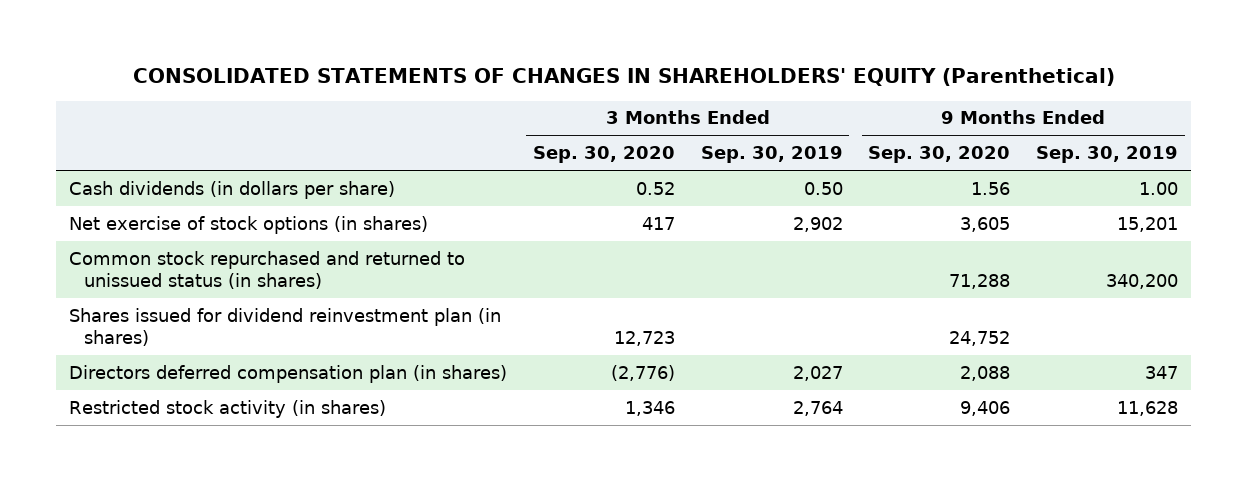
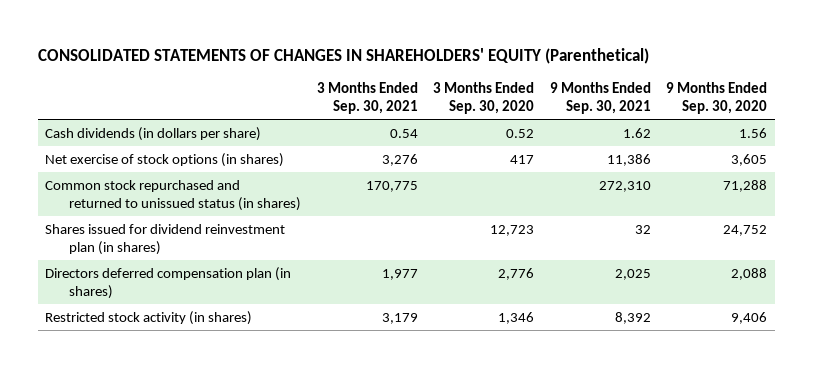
[700,146,843,164] Sep. 30, 2019 -> none
[1036,146,1179,164] Sep. 30, 2019 -> none
none -> [316,82,418,115] 3 Months Ended Sep. 30, 2021
none -> [549,82,651,115] 9 Months Ended Sep. 30, 2021
[610,364,675,381] (2,776) -> [498,267,535,280] 2,776

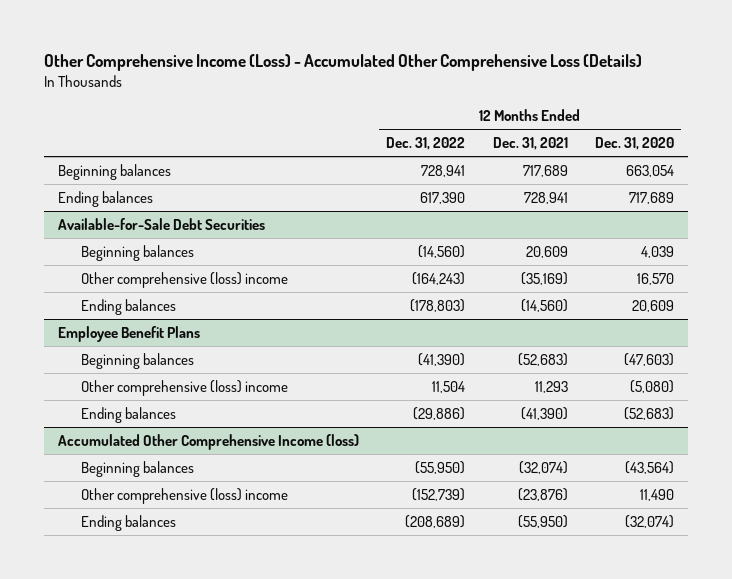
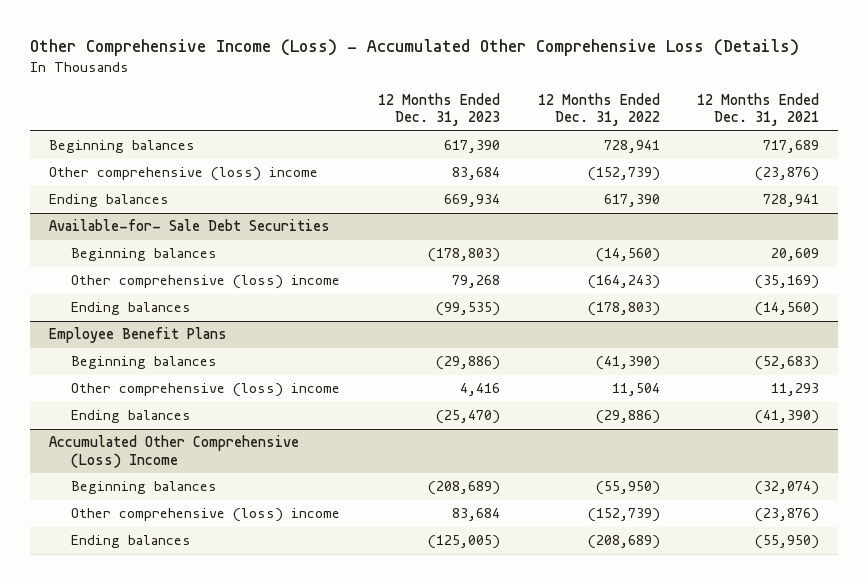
[594,137,674,151] Dec. 31, 2020 -> none
none -> [378,93,501,127] 12 Months Ended Dec. 31, 2023
none -> [48,167,318,182] Other comprehensive (loss) income
[57,217,265,230] Available-for-Sale Debt Securities -> [48,219,330,232] Available-for- Sale Debt Securities
[57,433,359,450] Accumulated Other Comprehensive Income (loss) -> [48,435,299,468] Accumulated Other Comprehensive (Loss) Income

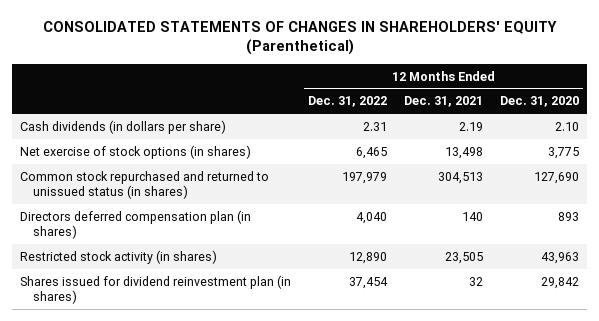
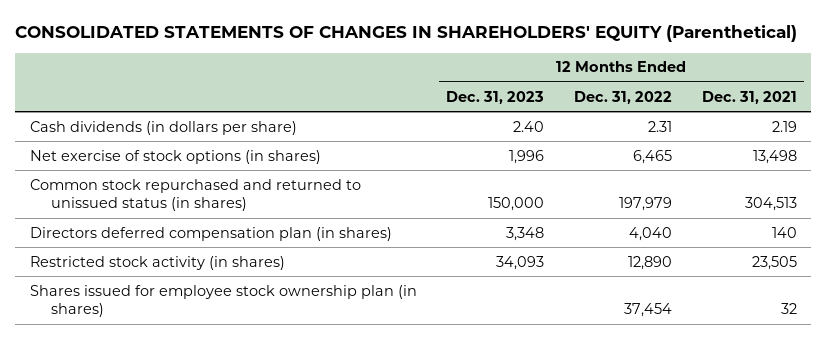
[500,96,580,108] Dec. 31, 2020 -> none
none -> [446,90,545,104] Dec. 31, 2023
[20,274,292,304] Shares issued for dividend reinvestment plan (in shares) -> [29,284,417,318] Shares issued for employee stock ownership plan (in shares)

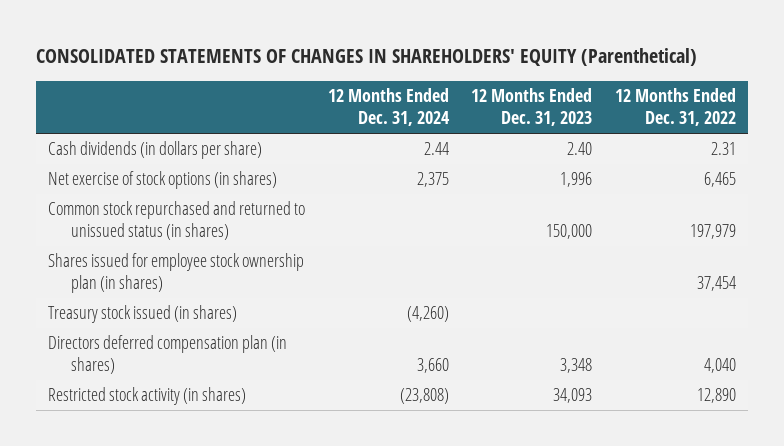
[701,90,797,104] Dec. 31, 2021 -> none
none -> [327,88,450,127] 12 Months Ended Dec. 31, 2024
[29,284,417,318] Shares issued for employee stock ownership plan (in shares) -> [47,253,304,294] Shares issued for employee stock ownership plan (in shares)
none -> [47,305,237,324] Treasury stock issued (in shares)

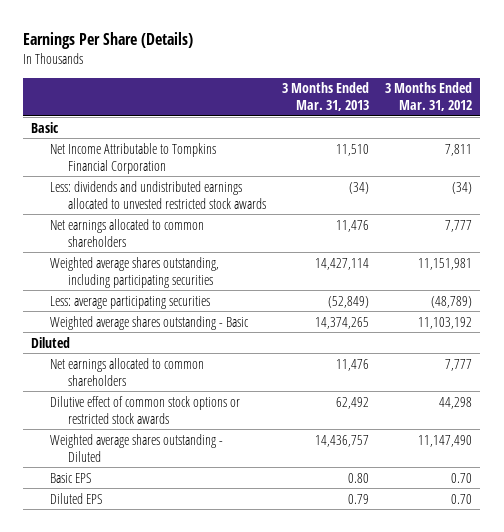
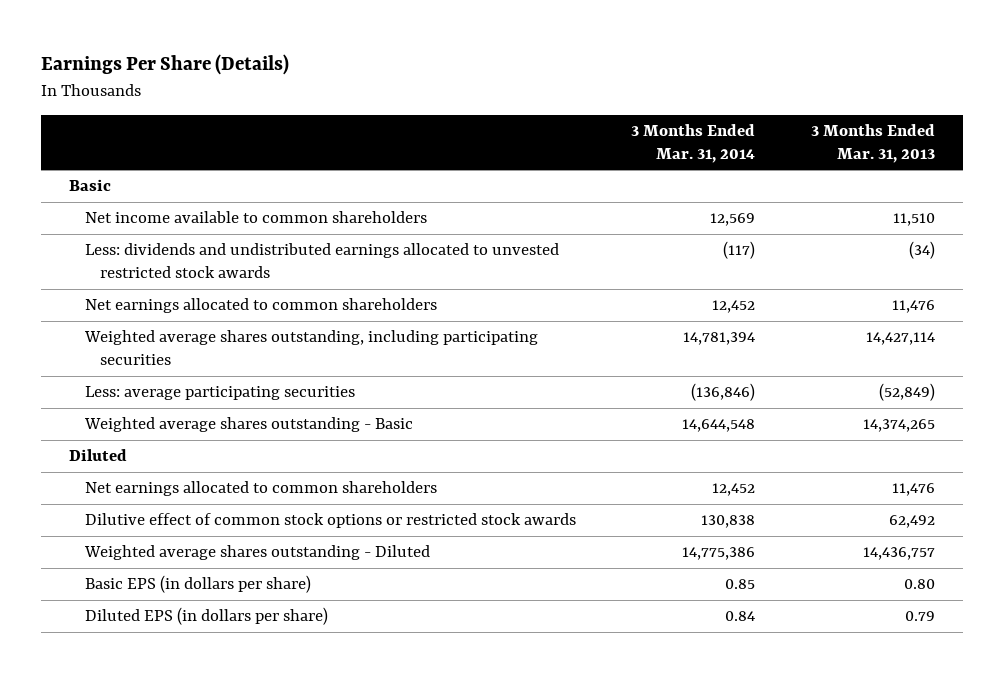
[385,82,473,112] 3 Months Ended Mar. 31, 2012 -> none
none -> [631,124,756,163] 3 Months Ended Mar. 31, 2014
[49,142,216,174] Net Income Attributable to Tompkins Financial Corporation -> [84,211,427,224] Net income available to common shareholders
[49,472,92,483] Basic EPS -> [84,575,311,594] Basic EPS (in dollars per share)
[49,492,103,504] Diluted EPS -> [84,607,328,626] Diluted EPS (in dollars per share)

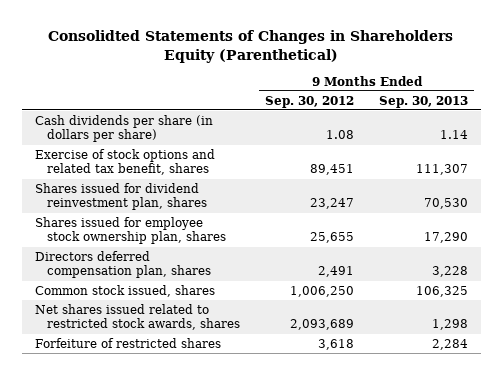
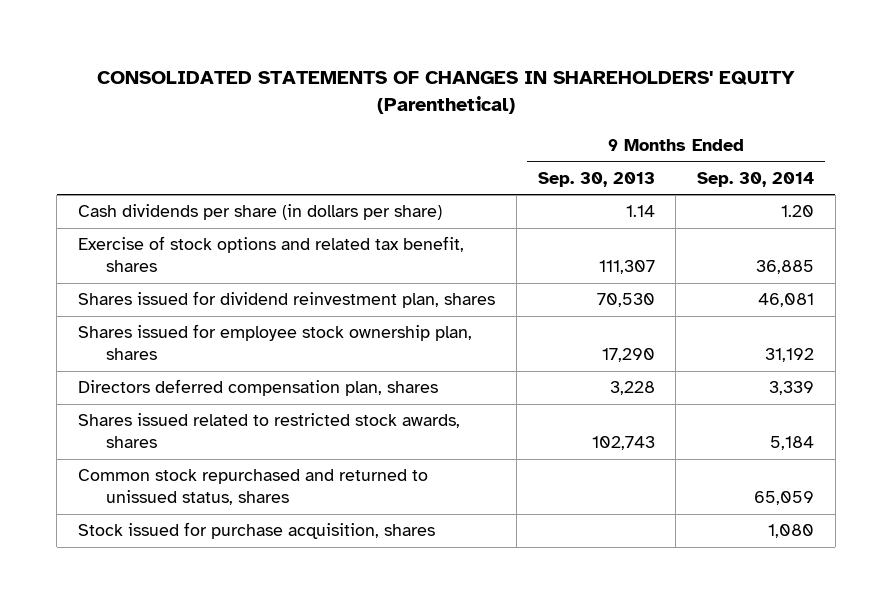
[48,29,454,63] Consolidted Statements of Changes in Shareholders Equity (Parenthetical) -> [97,70,796,114] CONSOLIDATED STATEMENTS OF CHANGES IN SHAREHOLDERS' EQUITY (Parenthetical)
[265,95,355,108] Sep. 30, 2012 -> none
none -> [697,171,815,187] Sep. 30, 2014
[34,284,215,297] Common stock issued, shares -> none
[34,337,221,348] Forfeiture of restricted shares -> none
[34,303,241,331] Net shares issued related to restricted stock awards, shares -> [78,413,461,449] Shares issued related to restricted stock awards, shares
[432,319,469,331] 1,298 -> [591,436,655,451] 102,743
none -> [78,469,429,506] Common stock repurchased and returned to unissued status, shares
none -> [78,522,436,540] Stock issued for purchase acquisition, shares

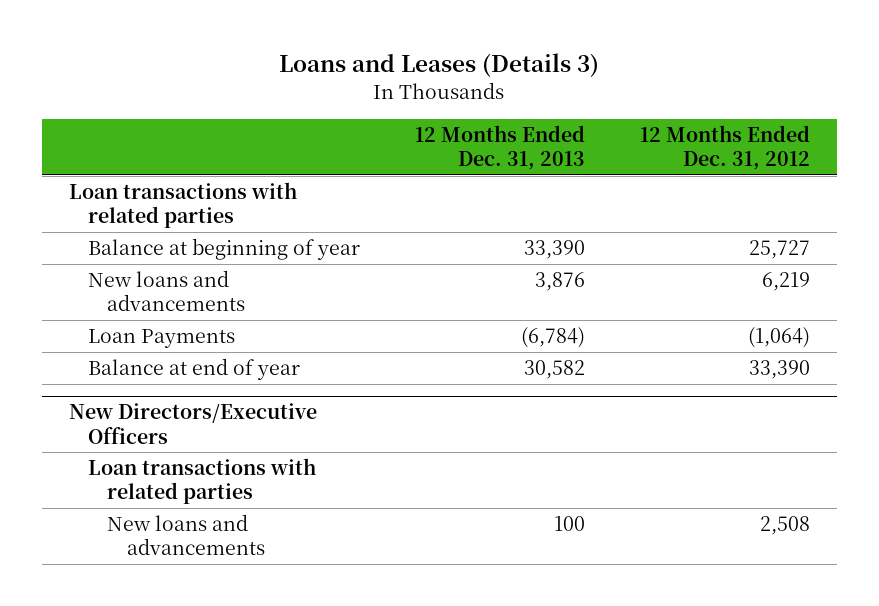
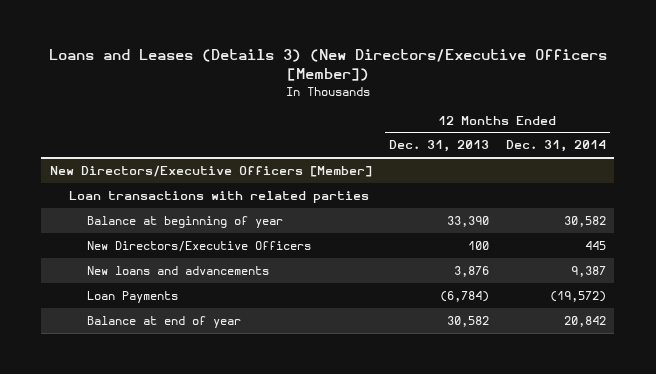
[279,53,600,78] Loans and Leases (Details 3) -> [48,49,607,82] Loans and Leases (Details 3) (New Directors/Executive Officers [Member])
[639,124,810,170] 12 Months Ended Dec. 31, 2012 -> none
none -> [505,140,606,153] Dec. 31, 2014
none -> [49,164,372,177] New Directors/Executive Officers [Member]
none -> [87,240,312,252] New Directors/Executive Officers
[68,403,317,444] New Directors/Executive Officers -> none
[88,458,317,505] Loan transactions with related parties -> none
[107,514,265,556] New loans and advancements -> none

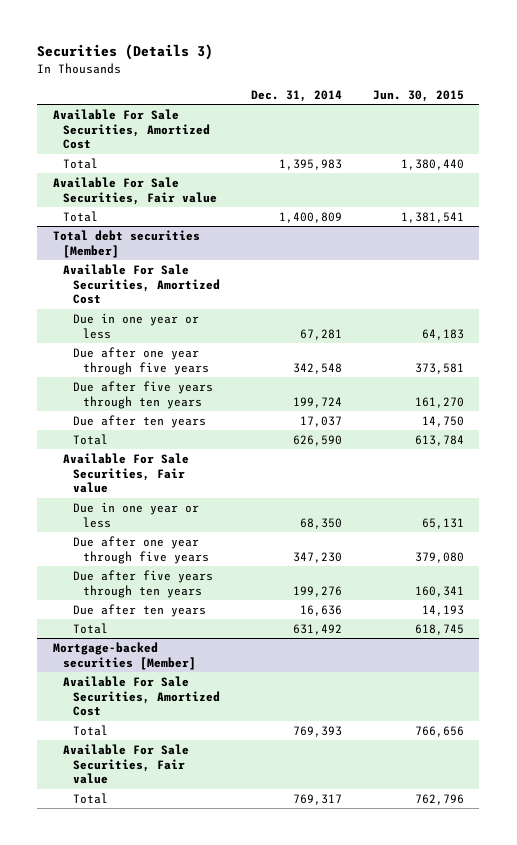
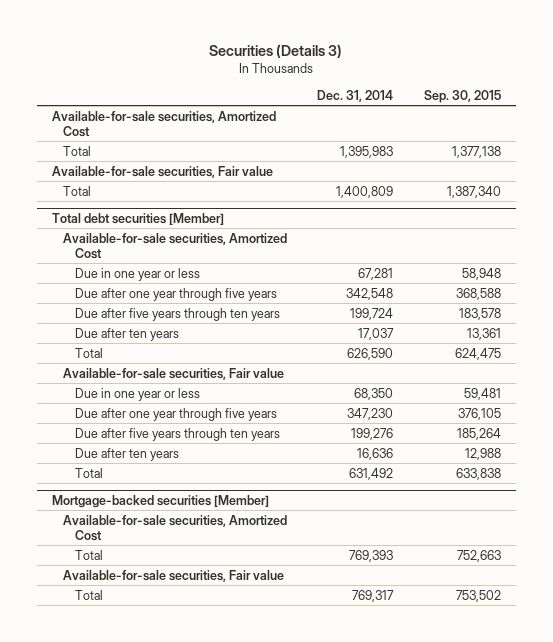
[372,89,464,102] Jun. 30, 2015 -> none
none -> [423,89,501,103] Sep. 30, 2015
[52,108,210,150] Available For Sale Securities, Amortized Cost -> [51,110,276,137] Available-for-sale securities, Amortized Cost
[52,176,217,205] Available For Sale Securities, Fair value -> [51,165,273,178] Available-for-sale securities, Fair value
[62,263,221,305] Available For Sale Securities, Amortized Cost -> [63,232,288,259] Available-for-sale securities, Amortized Cost
[62,452,189,494] Available For Sale Securities, Fair value -> [63,367,285,380] Available-for-sale securities, Fair value
[62,675,221,717] Available For Sale Securities, Amortized Cost -> [63,514,288,541] Available-for-sale securities, Amortized Cost
[62,743,189,785] Available For Sale Securities, Fair value -> [63,569,285,582] Available-for-sale securities, Fair value

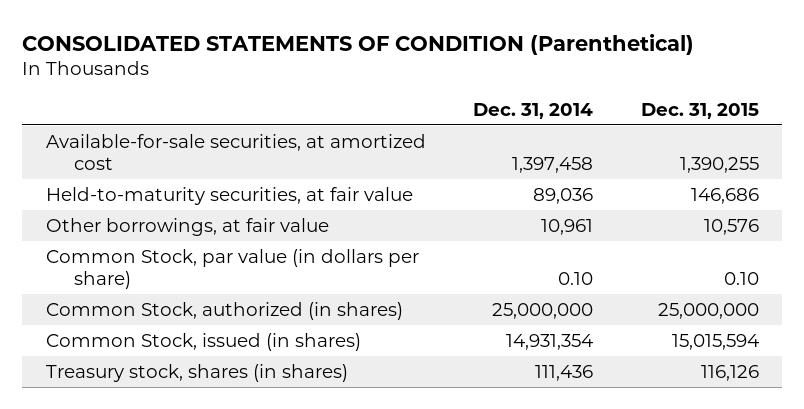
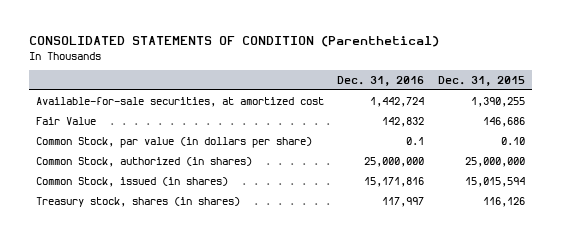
[473,102,594,119] Dec. 31, 2014 -> none
none -> [337,76,425,87] Dec. 31, 2016
[45,217,329,236] Other borrowings, at fair value -> none
[45,186,413,205] Held-to-maturity securities, at fair value -> [35,116,96,125] Fair Value

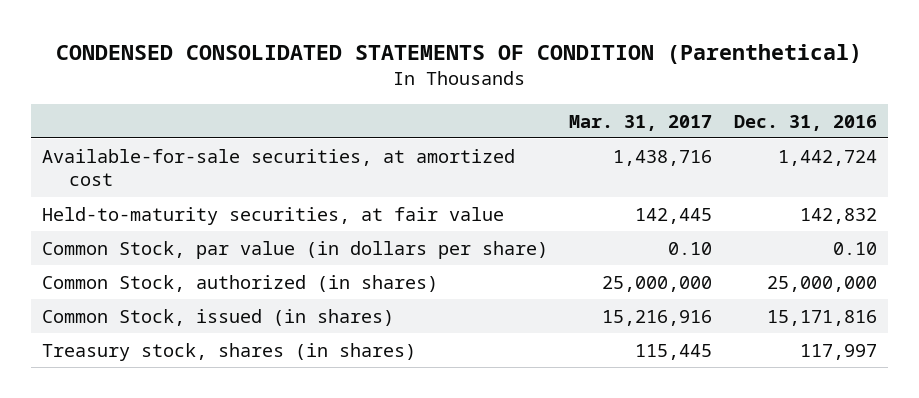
[28,36,439,48] CONSOLIDATED STATEMENTS OF CONDITION (Parenthetical) -> [56,43,863,64] CONDENSED CONSOLIDATED STATEMENTS OF CONDITION (Parenthetical)
[438,76,526,87] Dec. 31, 2015 -> none
none -> [569,114,713,131] Mar. 31, 2017
[35,116,96,125] Fair Value -> [41,206,504,225] Held-to-maturity securities, at fair value
[406,136,425,145] 0.1 -> [833,241,878,255] 0.10

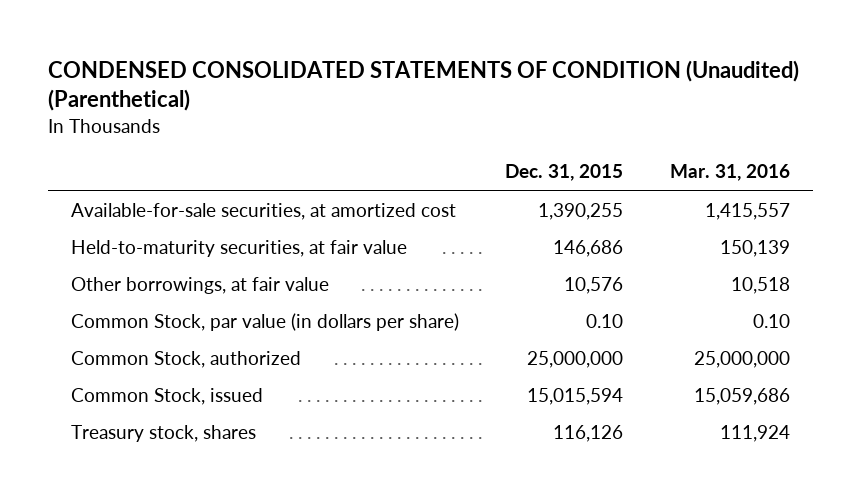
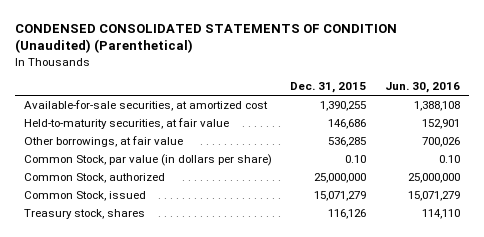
[669,164,790,182] Mar. 31, 2016 -> none
none -> [384,82,460,94] Jun. 30, 2016
[564,276,624,294] 10,576 -> [328,136,367,147] 536,285
[527,387,624,405] 15,015,594 -> [314,190,367,201] 15,071,279

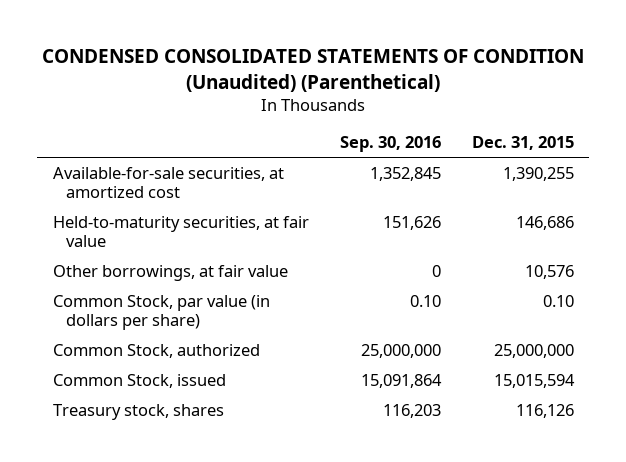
[384,82,460,94] Jun. 30, 2016 -> none
none -> [339,136,441,153] Sep. 30, 2016
[328,136,367,147] 536,285 -> [524,264,574,279] 10,576
[314,190,367,201] 15,071,279 -> [493,373,575,388] 15,015,594

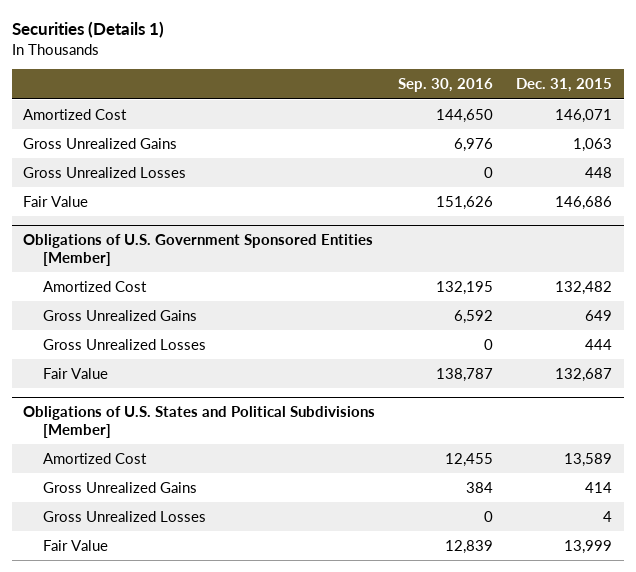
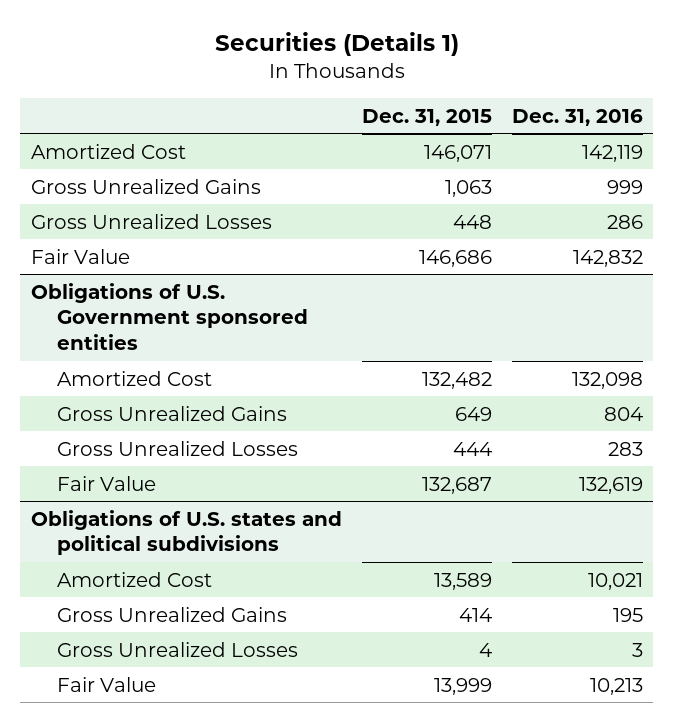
[398,78,494,93] Sep. 30, 2016 -> none
none -> [511,108,643,126] Dec. 31, 2016
[23,233,374,267] Obligations of U.S. Government Sponsored Entities [Member] -> [30,282,308,351] Obligations of U.S. Government sponsored entities
[23,405,376,439] Obligations of U.S. States and Political Subdivisions [Member] -> [30,509,342,556] Obligations of U.S. states and political subdivisions

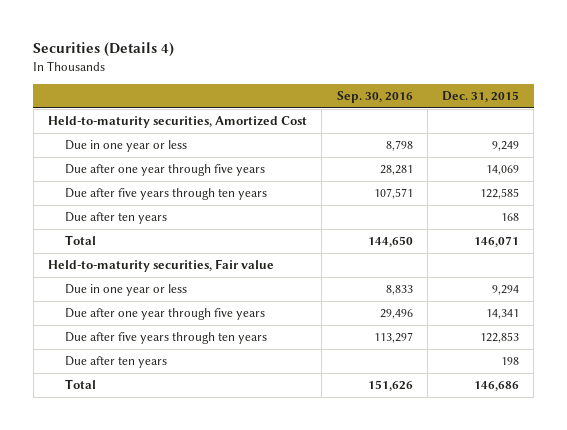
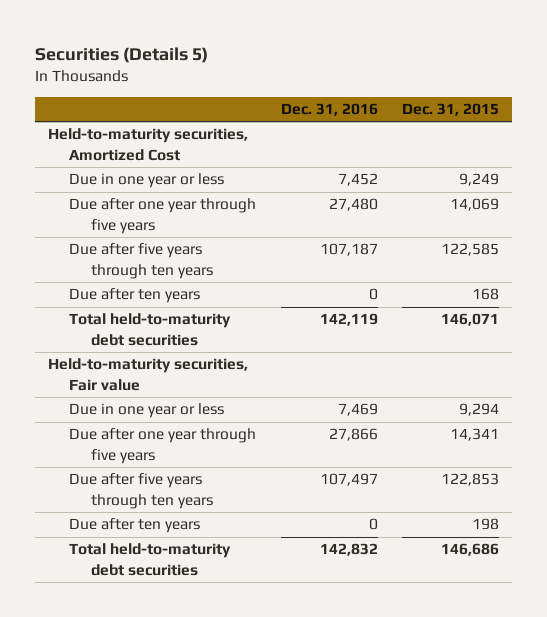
[33,42,175,58] Securities (Details 4) -> [35,46,209,63] Securities (Details 5)
[336,90,413,103] Sep. 30, 2016 -> none
none -> [280,103,378,117] Dec. 31, 2016
[65,235,97,246] Total -> [69,313,232,346] Total held-to-maturity debt securities
[65,379,97,390] Total -> [69,543,232,576] Total held-to-maturity debt securities

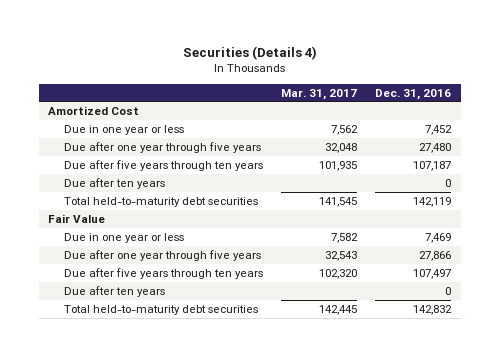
[35,46,209,63] Securities (Details 5) -> [182,45,317,60] Securities (Details 4)
[402,103,500,117] Dec. 31, 2015 -> none
none -> [281,88,358,100] Mar. 31, 2017
[47,128,248,161] Held-to-maturity securities, Amortized Cost -> [48,105,140,115] Amortized Cost
[47,358,248,391] Held-to-maturity securities, Fair value -> [48,213,106,223] Fair Value

